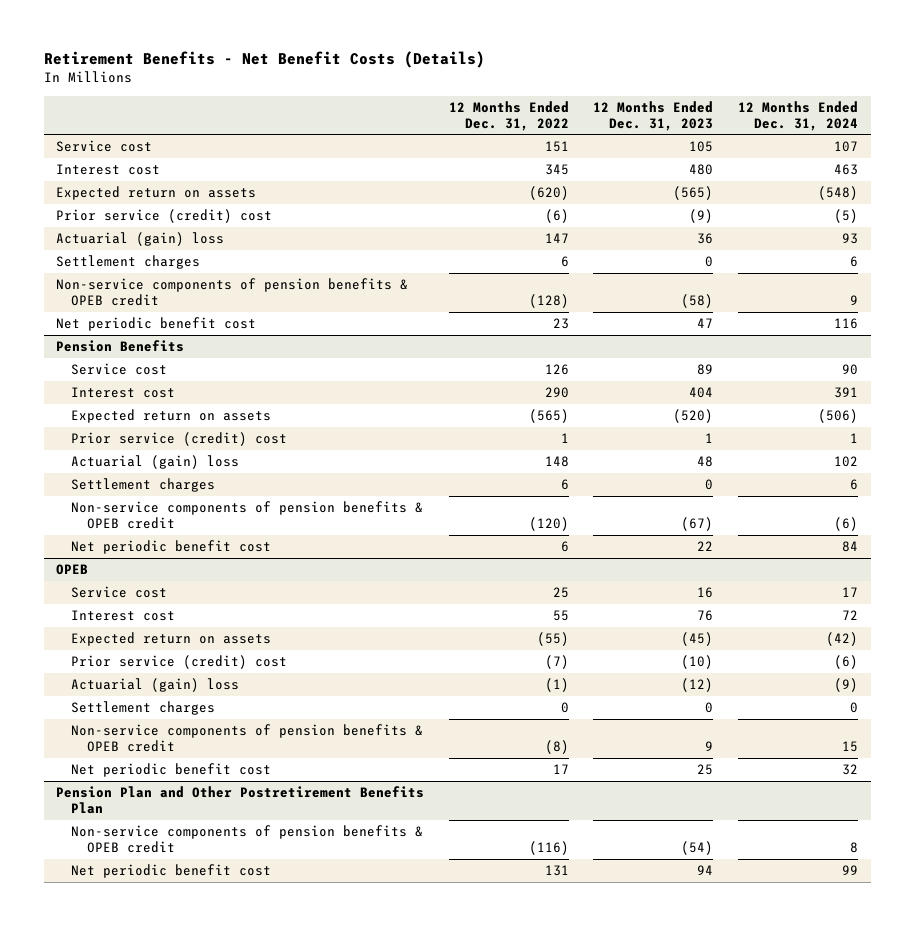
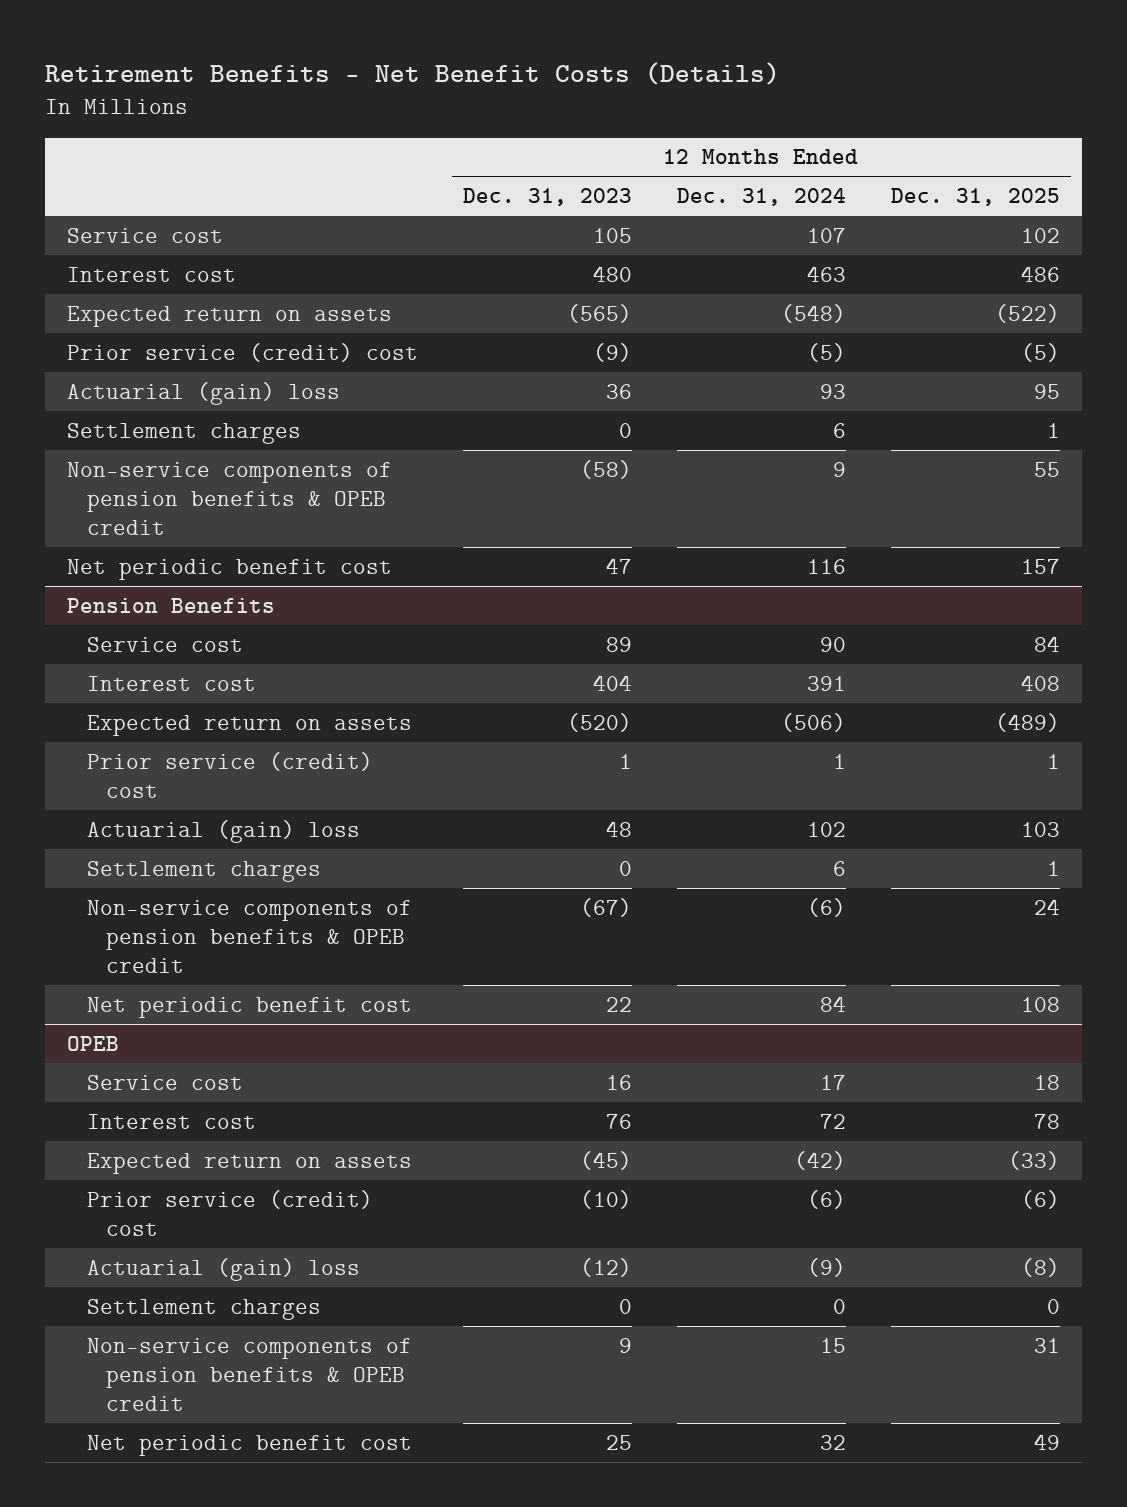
[448,100,569,131] 12 Months Ended Dec. 31, 2022 -> none
none -> [890,188,1060,207] Dec. 31, 2025
[55,786,424,814] Pension Plan and Other Postretirement Benefits Plan -> none
[71,825,424,853] Non-service components of pension benefits & OPEB credit -> none
[71,864,272,879] Net periodic benefit cost -> none

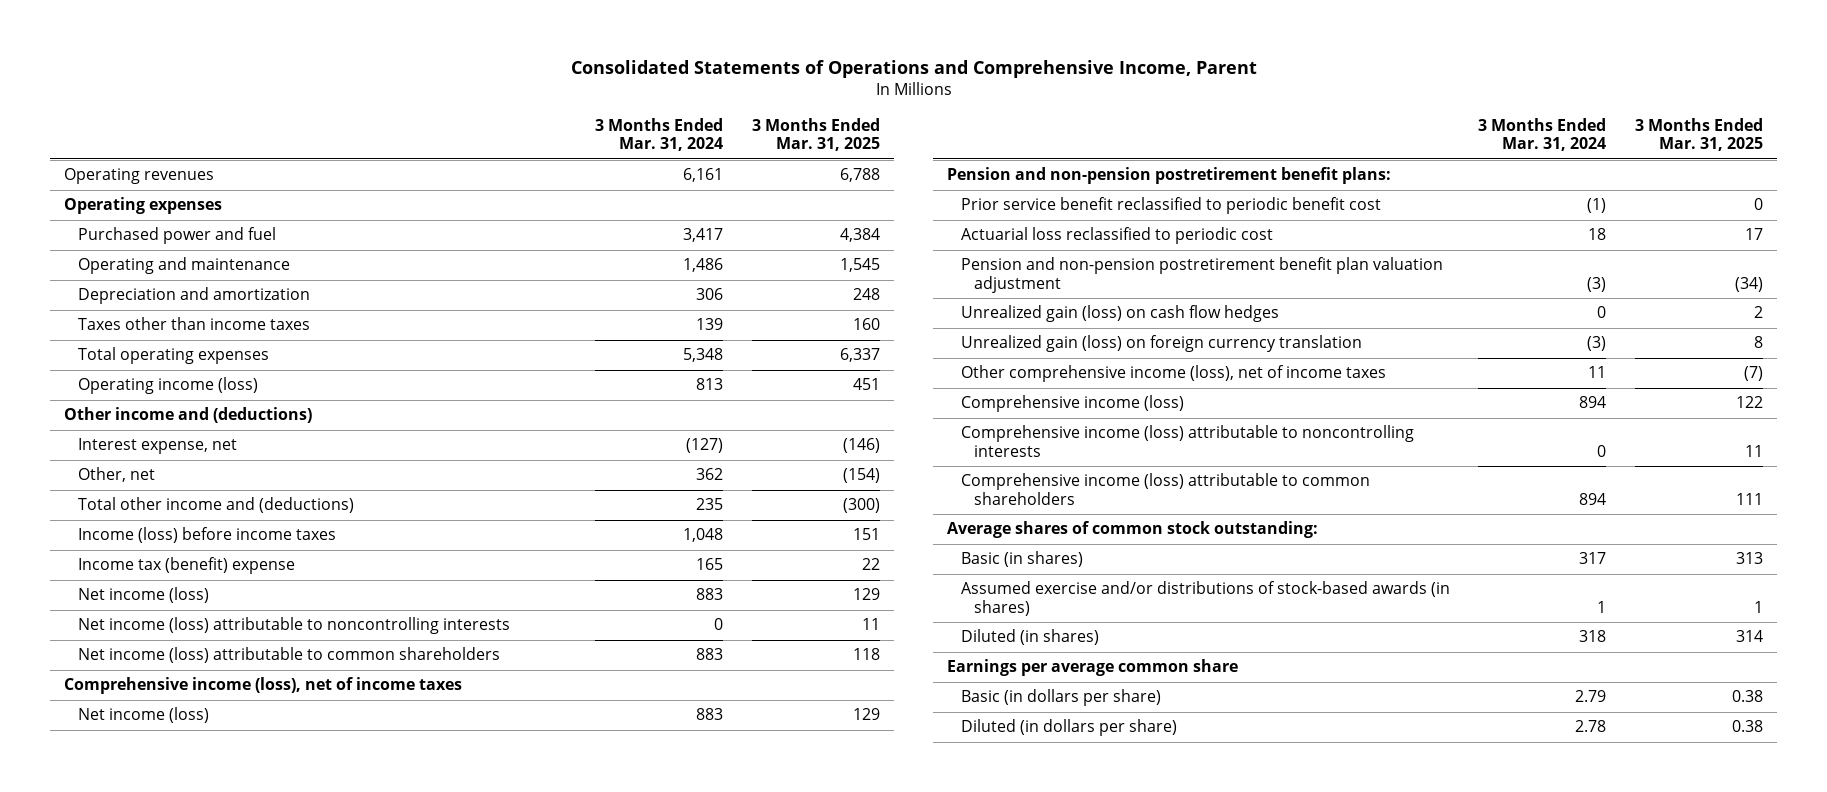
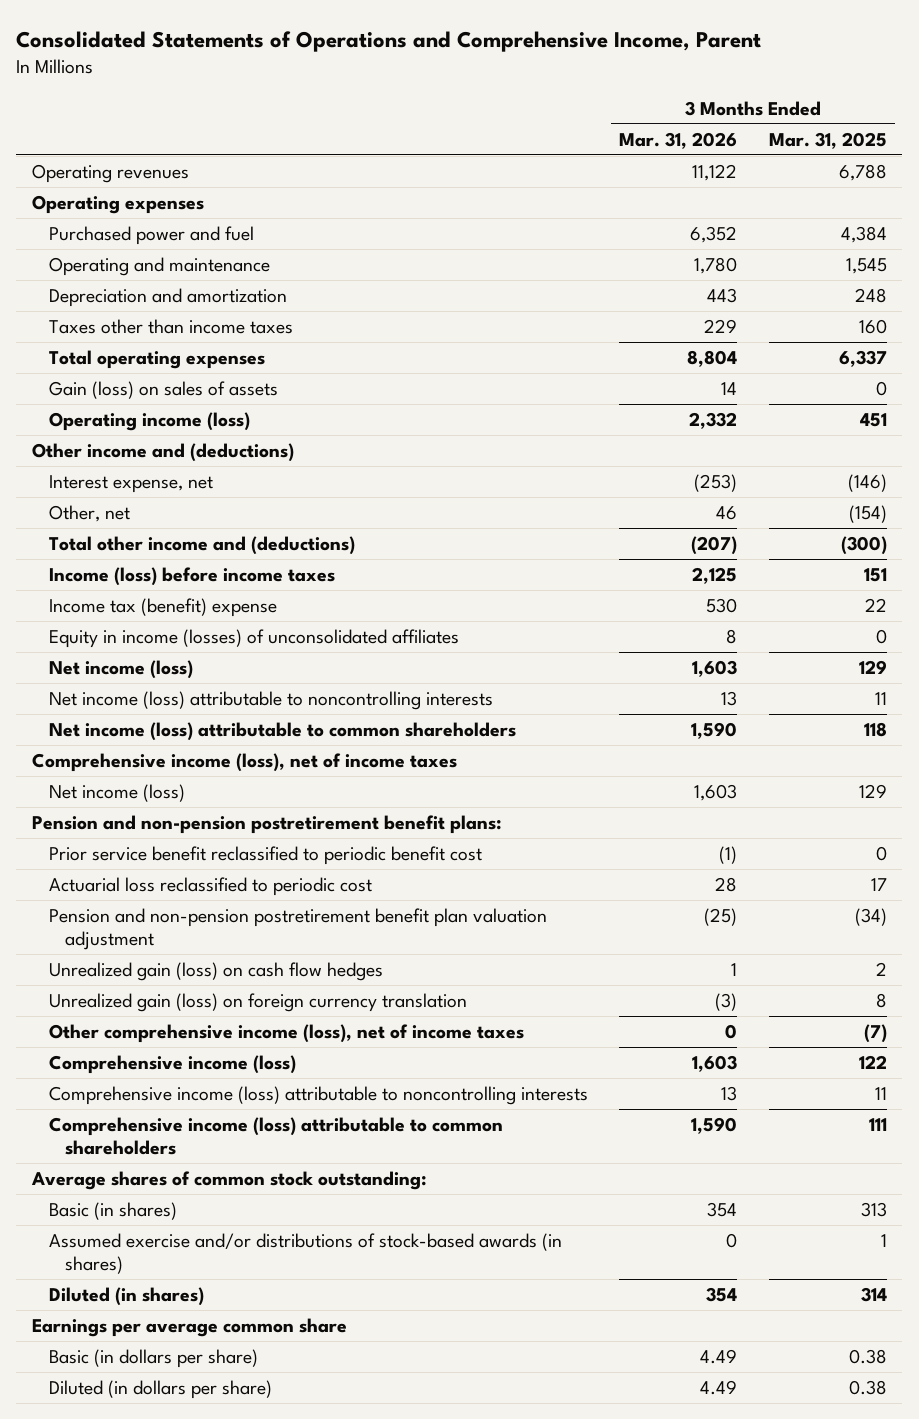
[595,117,724,152] 3 Months Ended Mar. 31, 2024 -> none
none -> [619,131,738,149] Mar. 31, 2026
none -> [48,380,278,399] Gain (loss) on sales of assets
none -> [48,628,459,648] Equity in income (losses) of unconsolidated affiliates

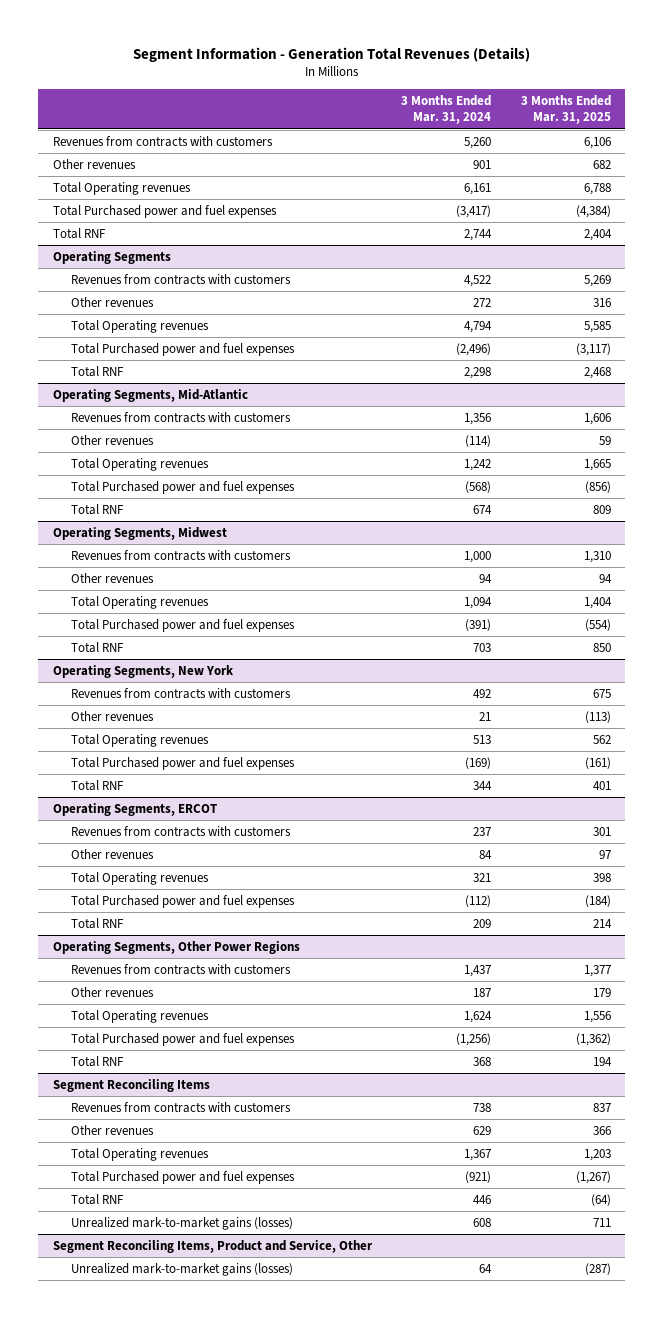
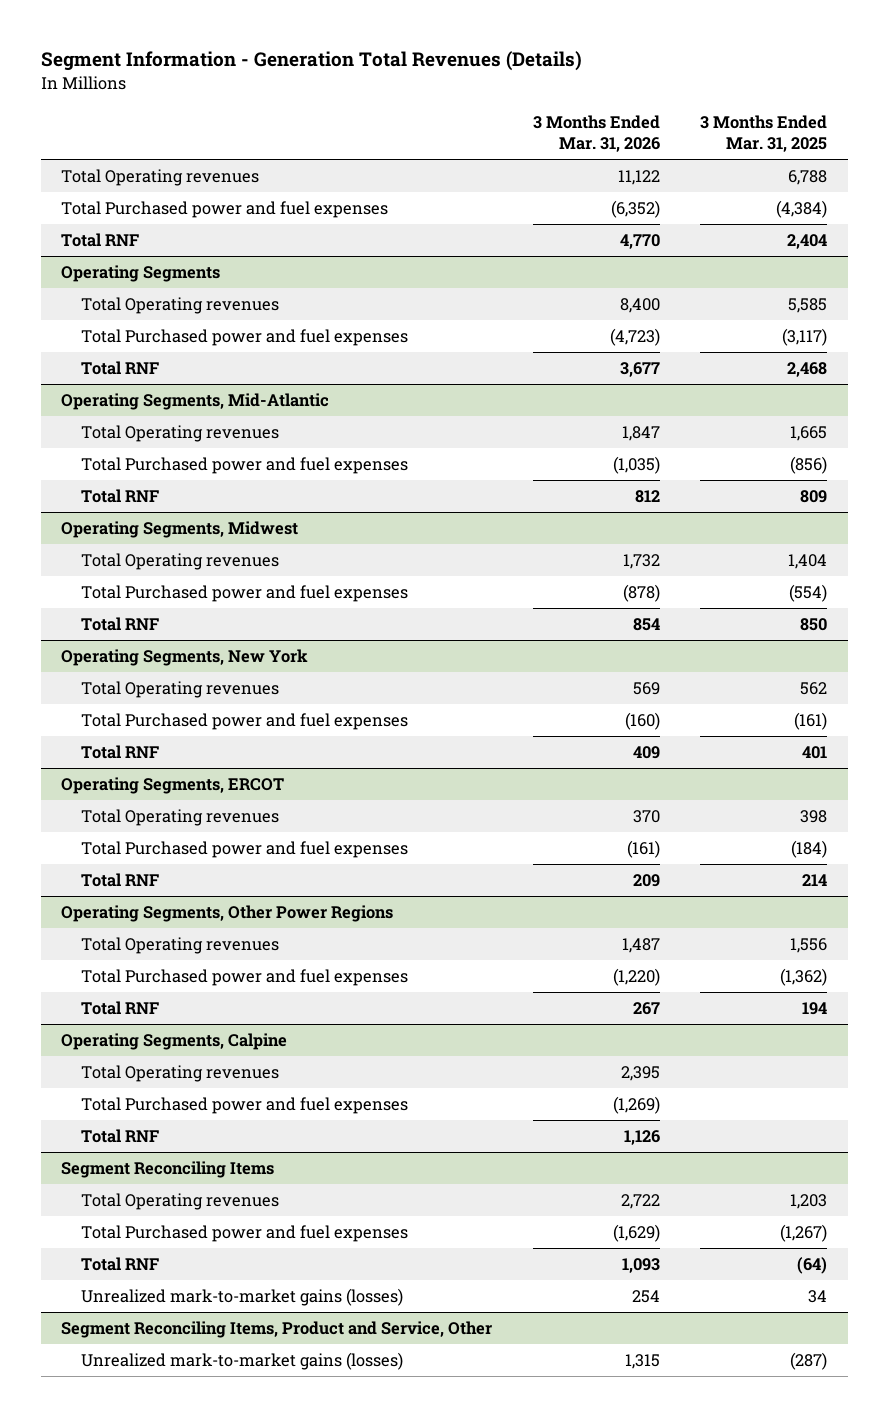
[401,95,492,125] 3 Months Ended Mar. 31, 2024 -> none
none -> [532,114,660,153] 3 Months Ended Mar. 31, 2026
[52,135,273,147] Revenues from contracts with customers -> none
[52,158,136,169] Other revenues -> none
[71,273,292,285] Revenues from contracts with customers -> none
[71,296,155,307] Other revenues -> none
[71,411,292,423] Revenues from contracts with customers -> none
[71,434,155,445] Other revenues -> none
[71,549,292,561] Revenues from contracts with customers -> none
[71,572,155,583] Other revenues -> none
[71,687,292,699] Revenues from contracts with customers -> none
[71,710,155,721] Other revenues -> none
[71,825,292,837] Revenues from contracts with customers -> none
[71,848,155,859] Other revenues -> none
[71,963,292,975] Revenues from contracts with customers -> none
[71,986,155,997] Other revenues -> none
none -> [60,1033,287,1051] Operating Segments, Calpine
none -> [80,1065,279,1083] Total Operating revenues
none -> [80,1097,408,1115] Total Purchased power and fuel expenses
none -> [80,1129,159,1144] Total RNF
[71,1101,292,1113] Revenues from contracts with customers -> none
[71,1124,155,1135] Other revenues -> none
[592,1217,611,1227] 711 -> [808,1290,828,1304] 34

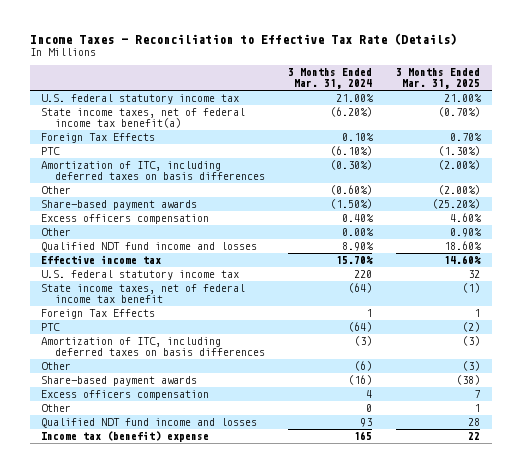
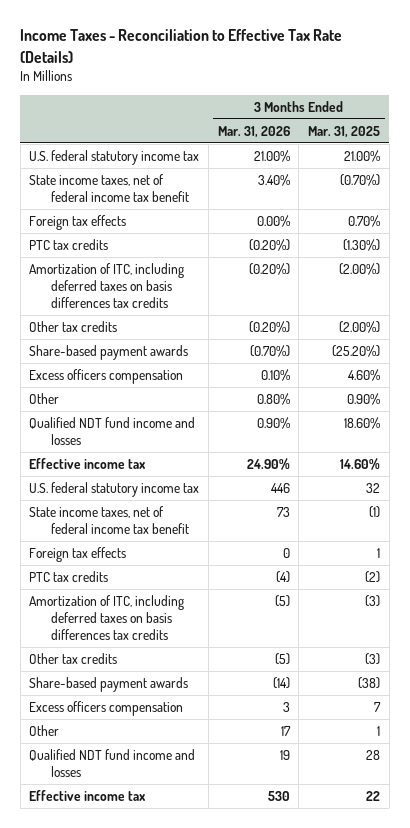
[288,68,373,90] 3 Months Ended Mar. 31, 2024 -> none
none -> [217,125,290,138] Mar. 31, 2026
[41,108,246,129] State income taxes, net of federal income tax benefit(a) -> [29,173,189,202] State income taxes, net of federal income tax benefit
[41,133,156,144] Foreign Tax Effects -> [29,214,127,230] Foreign tax effects
[41,147,61,156] PTC -> [29,238,109,250] PTC tax credits
[41,161,265,181] Amortization of ITC, including deferred taxes on basis differences -> [29,262,185,308] Amortization of ITC, including deferred taxes on basis differences tax credits
[41,186,72,195] Other -> [29,320,118,332] Other tax credits
[41,309,156,320] Foreign Tax Effects -> [29,546,127,562] Foreign tax effects
[41,323,61,332] PTC -> [29,570,109,582] PTC tax credits
[41,337,265,357] Amortization of ITC, including deferred taxes on basis differences -> [29,594,185,640] Amortization of ITC, including deferred taxes on basis differences tax credits
[41,362,72,371] Other -> [29,652,118,664] Other tax credits
[41,431,210,443] Income tax (benefit) expense -> [29,789,147,801] Effective income tax

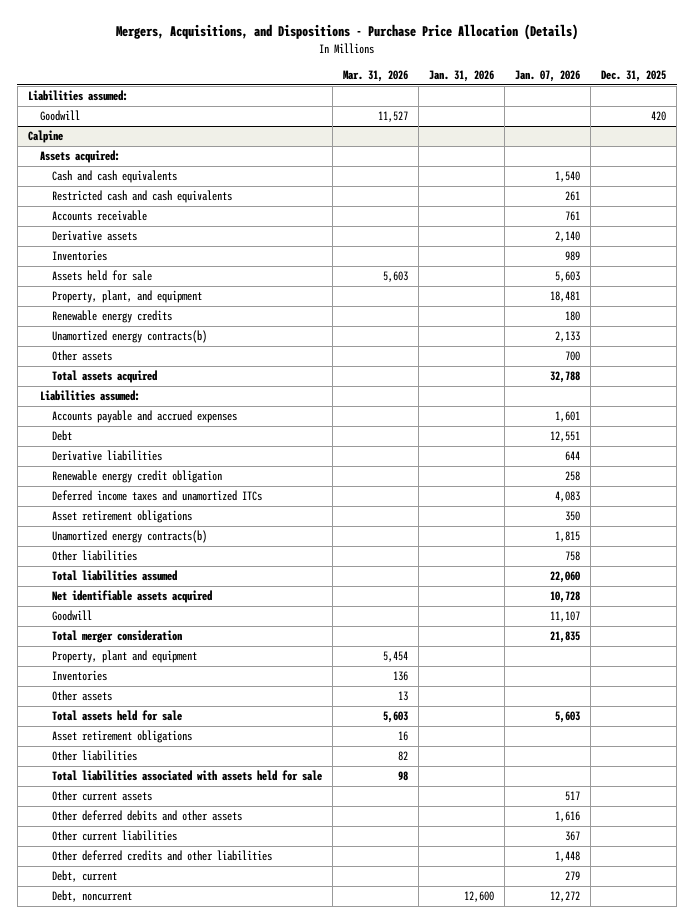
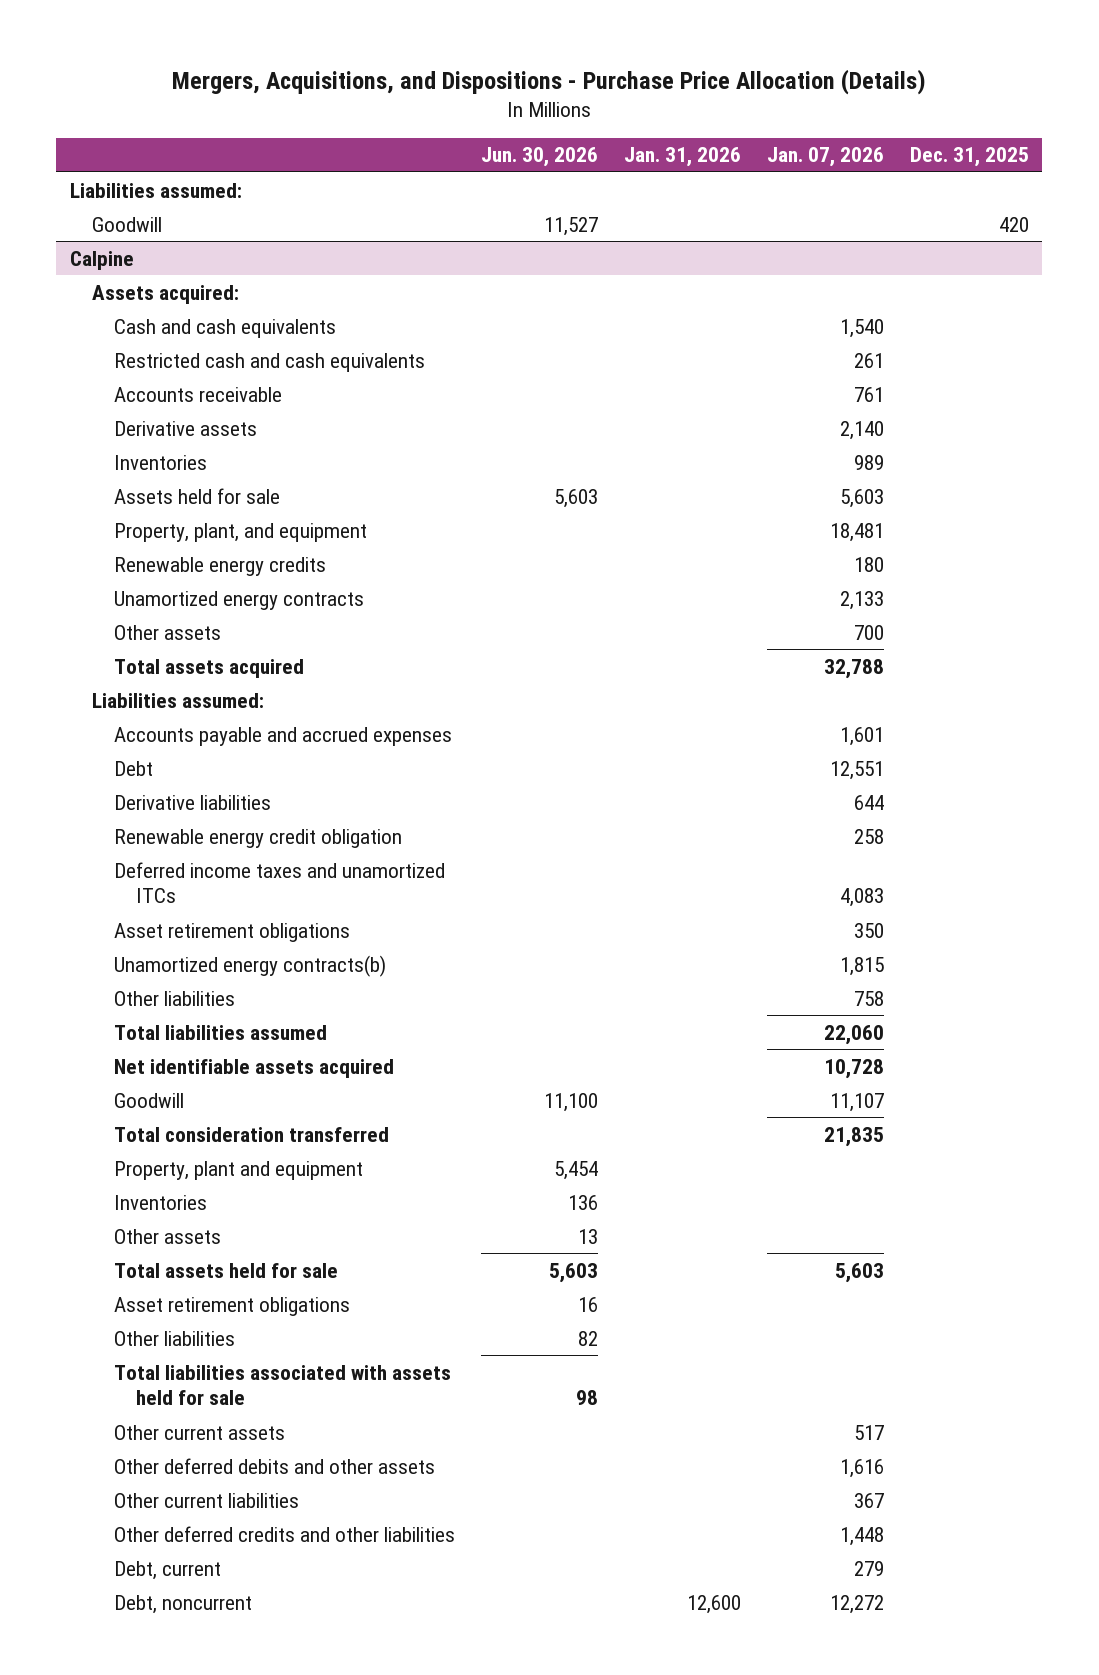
[342,70,408,83] Mar. 31, 2026 -> none
none -> [480,147,598,168] Jun. 30, 2026
[51,330,207,344] Unamortized energy contracts(b) -> [113,590,364,610] Unamortized energy contracts
[51,630,182,644] Total merger consideration -> [113,1126,389,1142] Total consideration transferred

